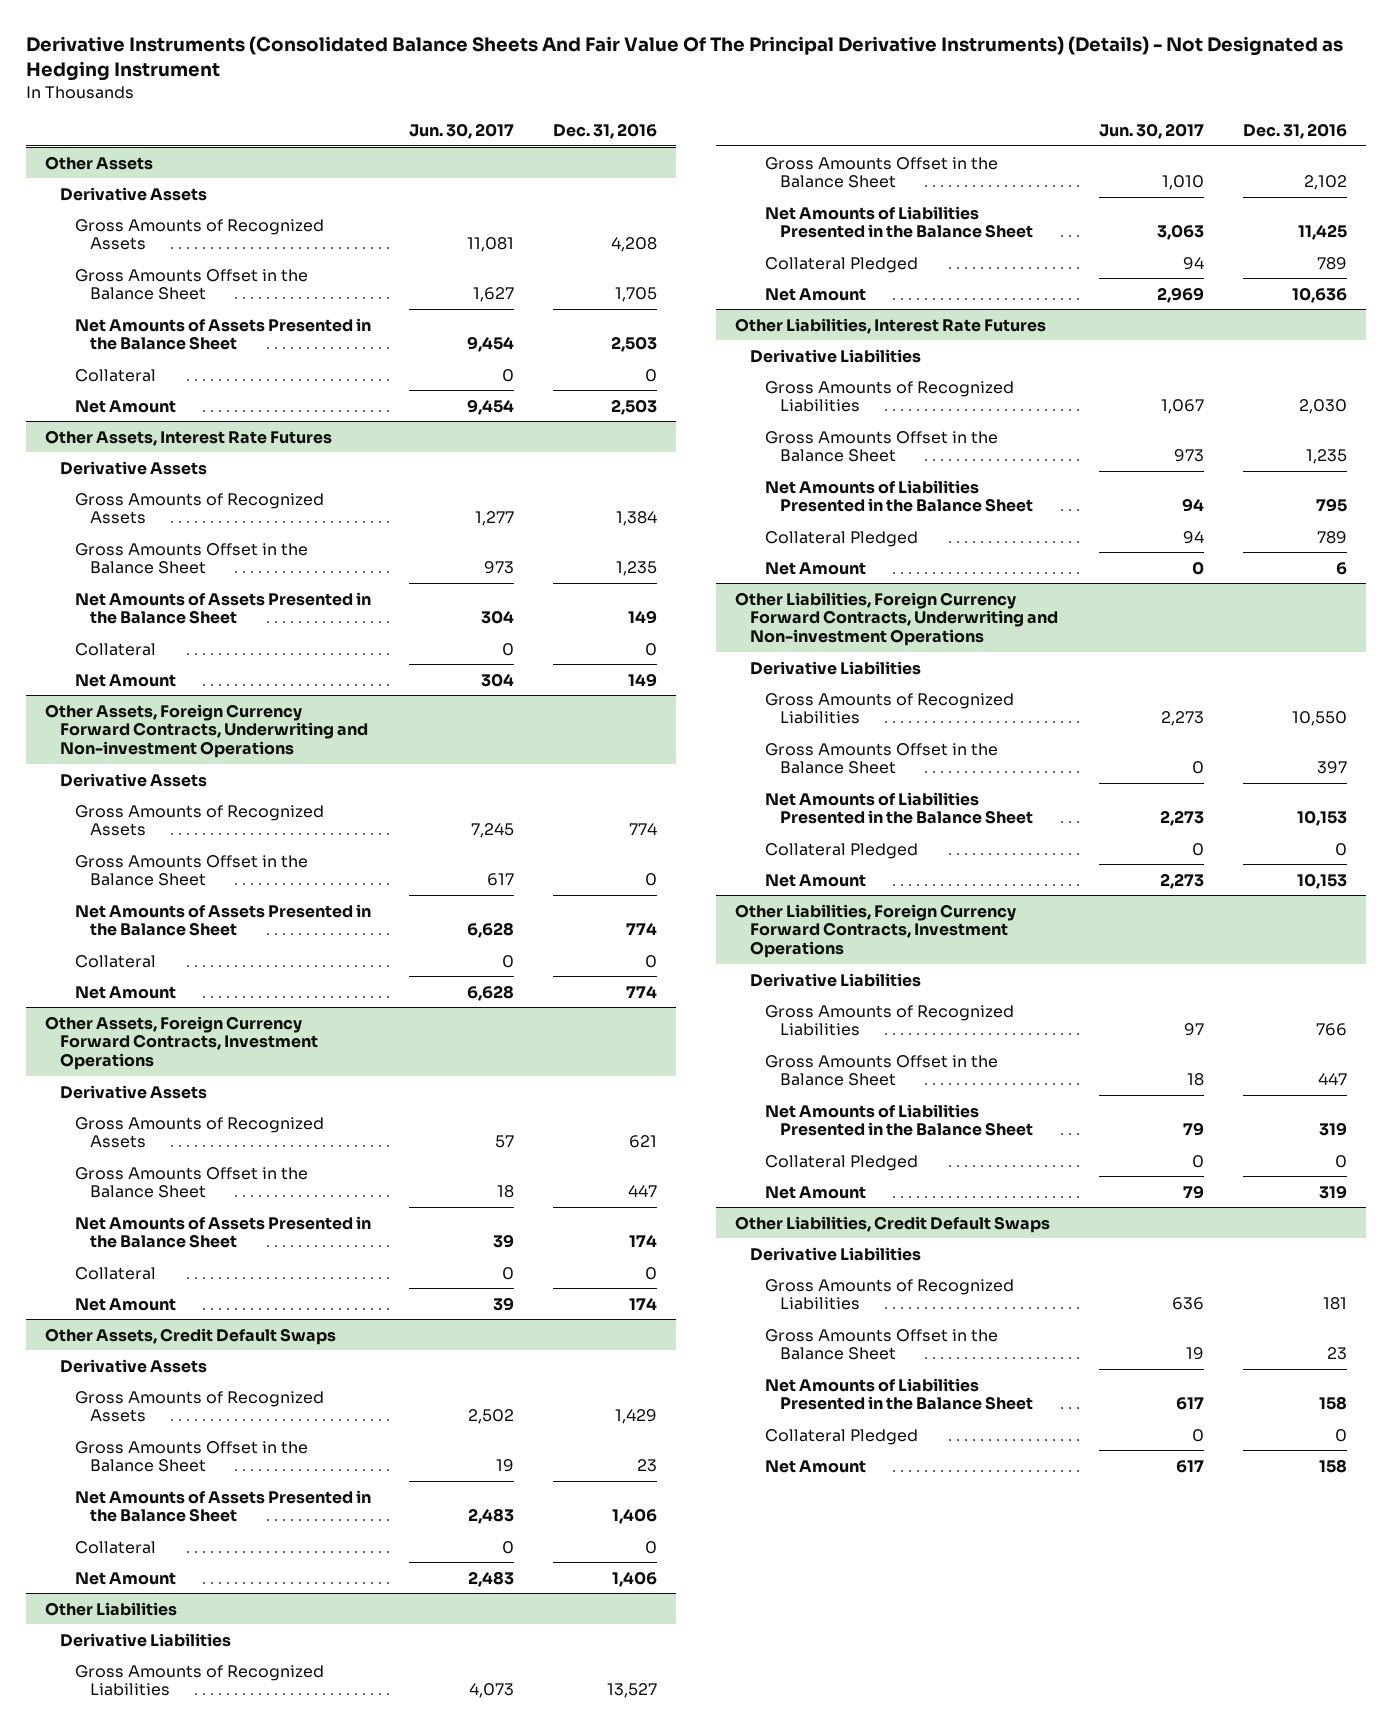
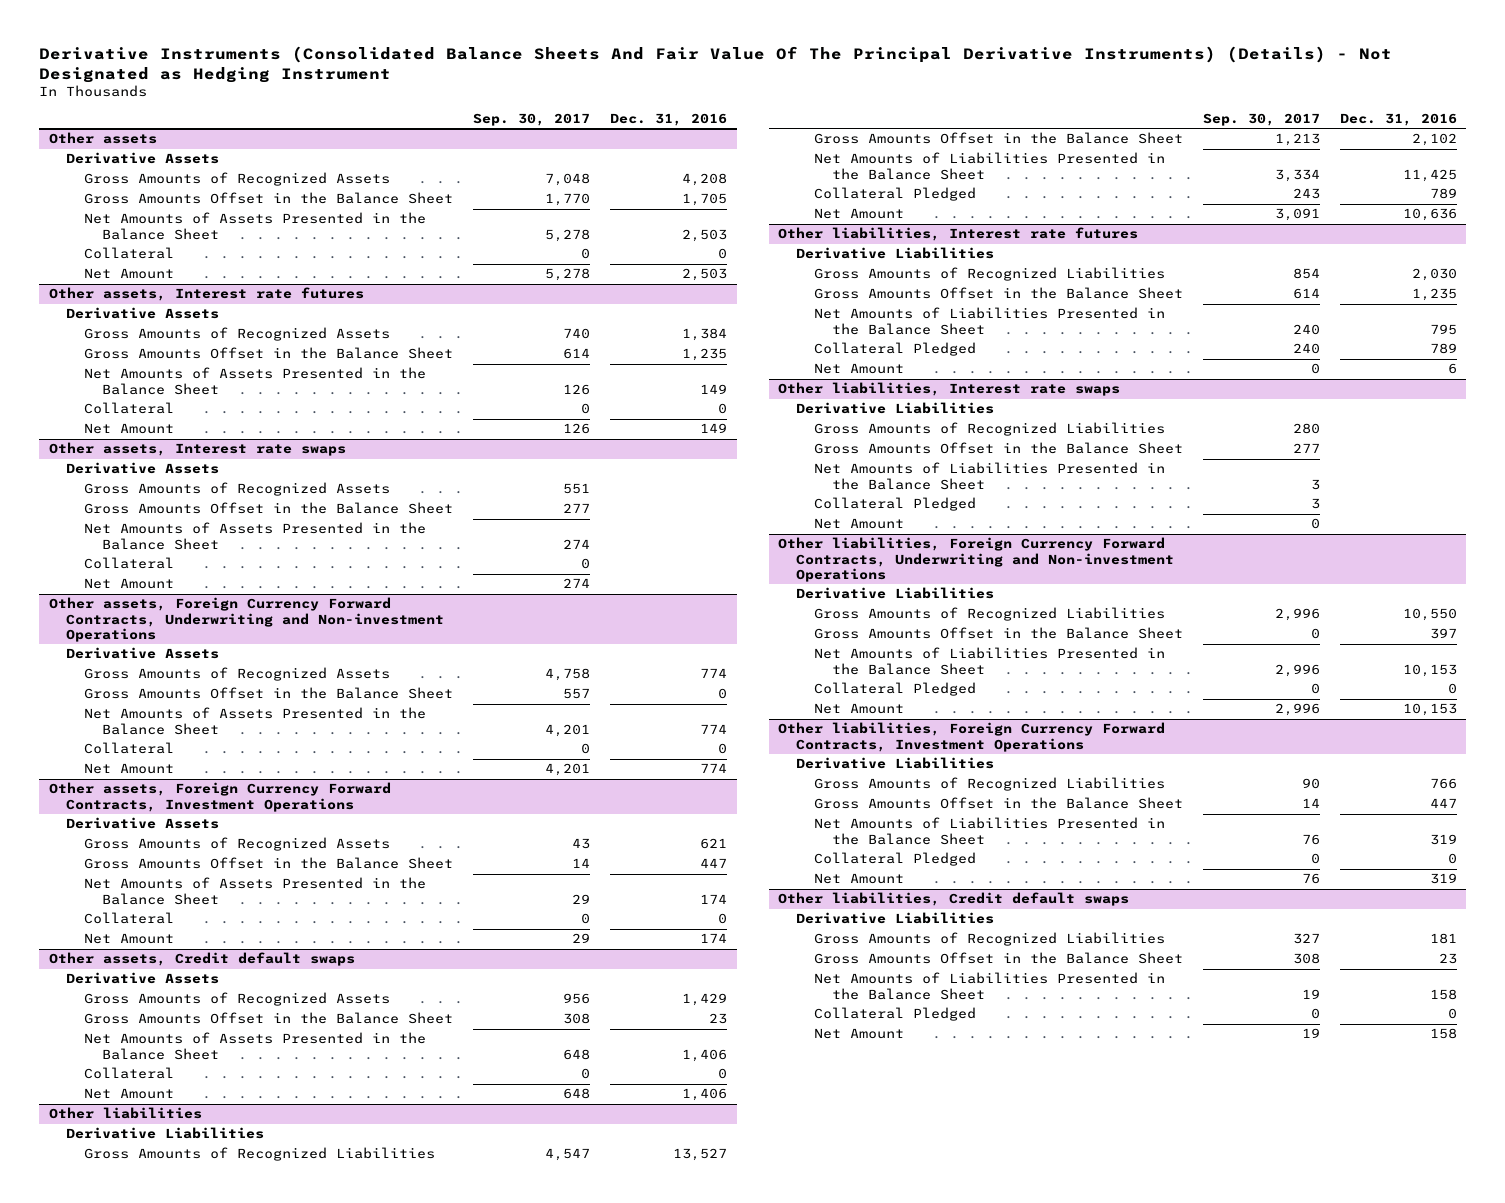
[409,122,515,139] Jun. 30, 2017 -> none
none -> [473,113,591,127] Sep. 30, 2017
[45,155,154,170] Other Assets -> [48,132,157,145] Other assets
[45,429,333,446] Other Assets, Interest Rate Futures -> [48,287,364,302] Other assets, Interest rate futures
[45,703,369,758] Other Assets, Foreign Currency Forward Contracts, Underwriting and Non-investment Operations -> none
none -> [48,442,346,457] Other assets, Interest rate swaps
none -> [84,482,391,497] Gross Amounts of Recognized Assets
none -> [84,502,454,515] Gross Amounts Offset in the Balance Sheet
none -> [84,522,427,550] Net Amounts of Assets Presented in the Balance Sheet
none -> [84,557,175,570] Collateral
none -> [84,578,175,590] Net Amount
none -> [48,597,445,642] Other assets, Foreign Currency Forward Contracts, Underwriting and Non-investment Operations
none -> [66,647,220,660] Derivative Assets
[45,1015,319,1070] Other Assets, Foreign Currency Forward Contracts, Investment Operations -> [48,782,391,812] Other assets, Foreign Currency Forward Contracts, Investment Operations
[45,1327,337,1345] Other Assets, Credit Default Swaps -> [48,952,355,967] Other assets, Credit default swaps
[45,1601,178,1616] Other Liabilities -> [48,1107,202,1120] Other liabilities
[735,317,1047,334] Other Liabilities, Interest Rate Futures -> [778,227,1139,242] Other liabilities, Interest rate futures
[735,591,1059,646] Other Liabilities, Foreign Currency Forward Contracts, Underwriting and Non-investment Operations -> none
none -> [778,382,1121,397] Other liabilities, Interest rate swaps
none -> [814,422,1166,437] Gross Amounts of Recognized Liabilities
none -> [814,442,1184,455] Gross Amounts Offset in the Balance Sheet
none -> [814,462,1166,490] Net Amounts of Liabilities Presented in the Balance Sheet
none -> [814,497,977,512] Collateral Pledged
none -> [814,518,905,530] Net Amount
none -> [778,537,1175,582] Other liabilities, Foreign Currency Forward Contracts, Underwriting and Non-investment Operations
none -> [796,587,995,600] Derivative Liabilities
[735,903,1017,958] Other Liabilities, Foreign Currency Forward Contracts, Investment Operations -> [778,722,1166,752] Other liabilities, Foreign Currency Forward Contracts, Investment Operations
[735,1215,1051,1233] Other Liabilities, Credit Default Swaps -> [778,892,1130,907] Other liabilities, Credit default swaps

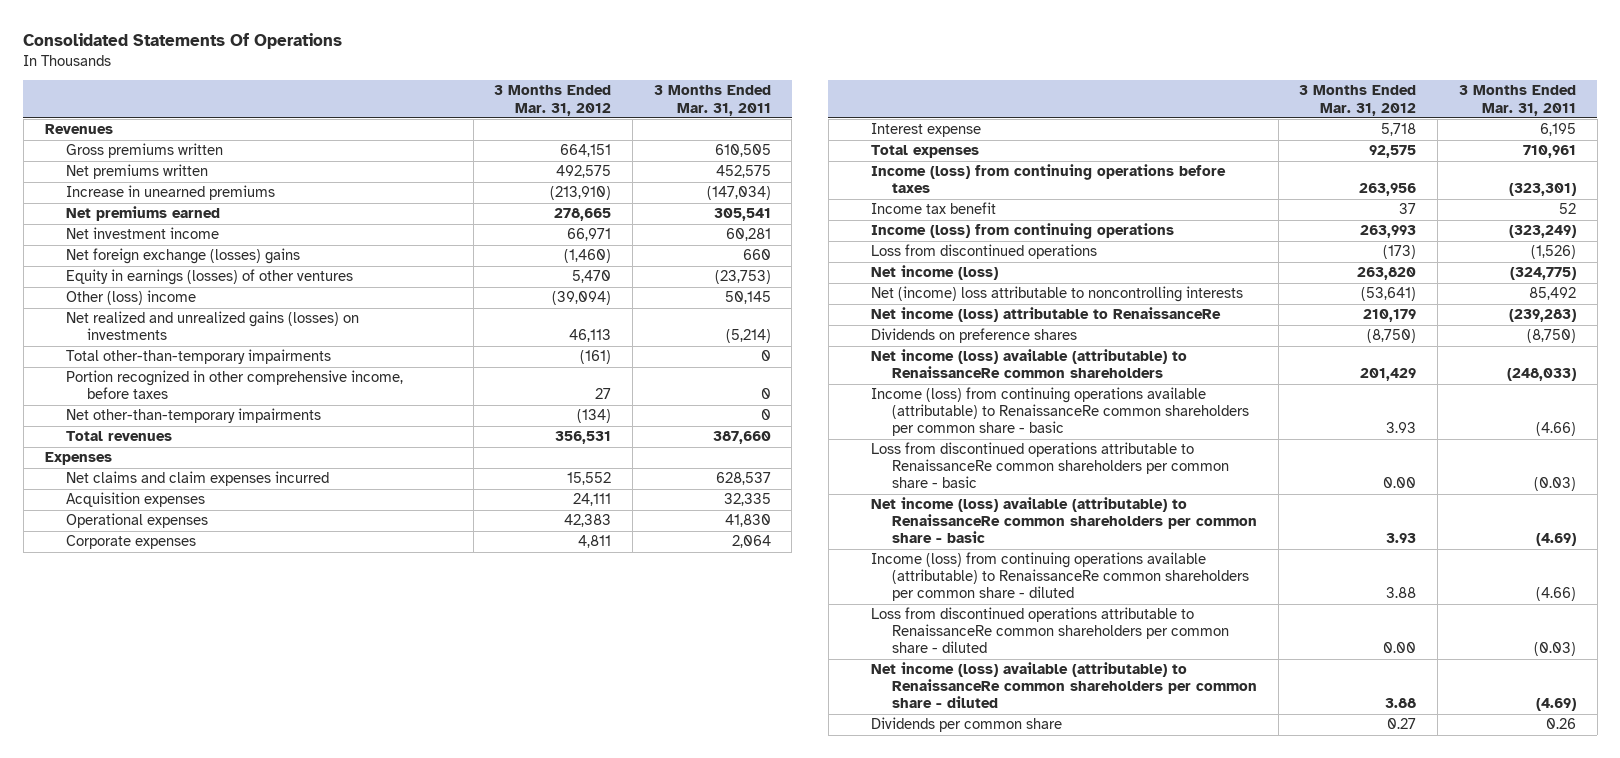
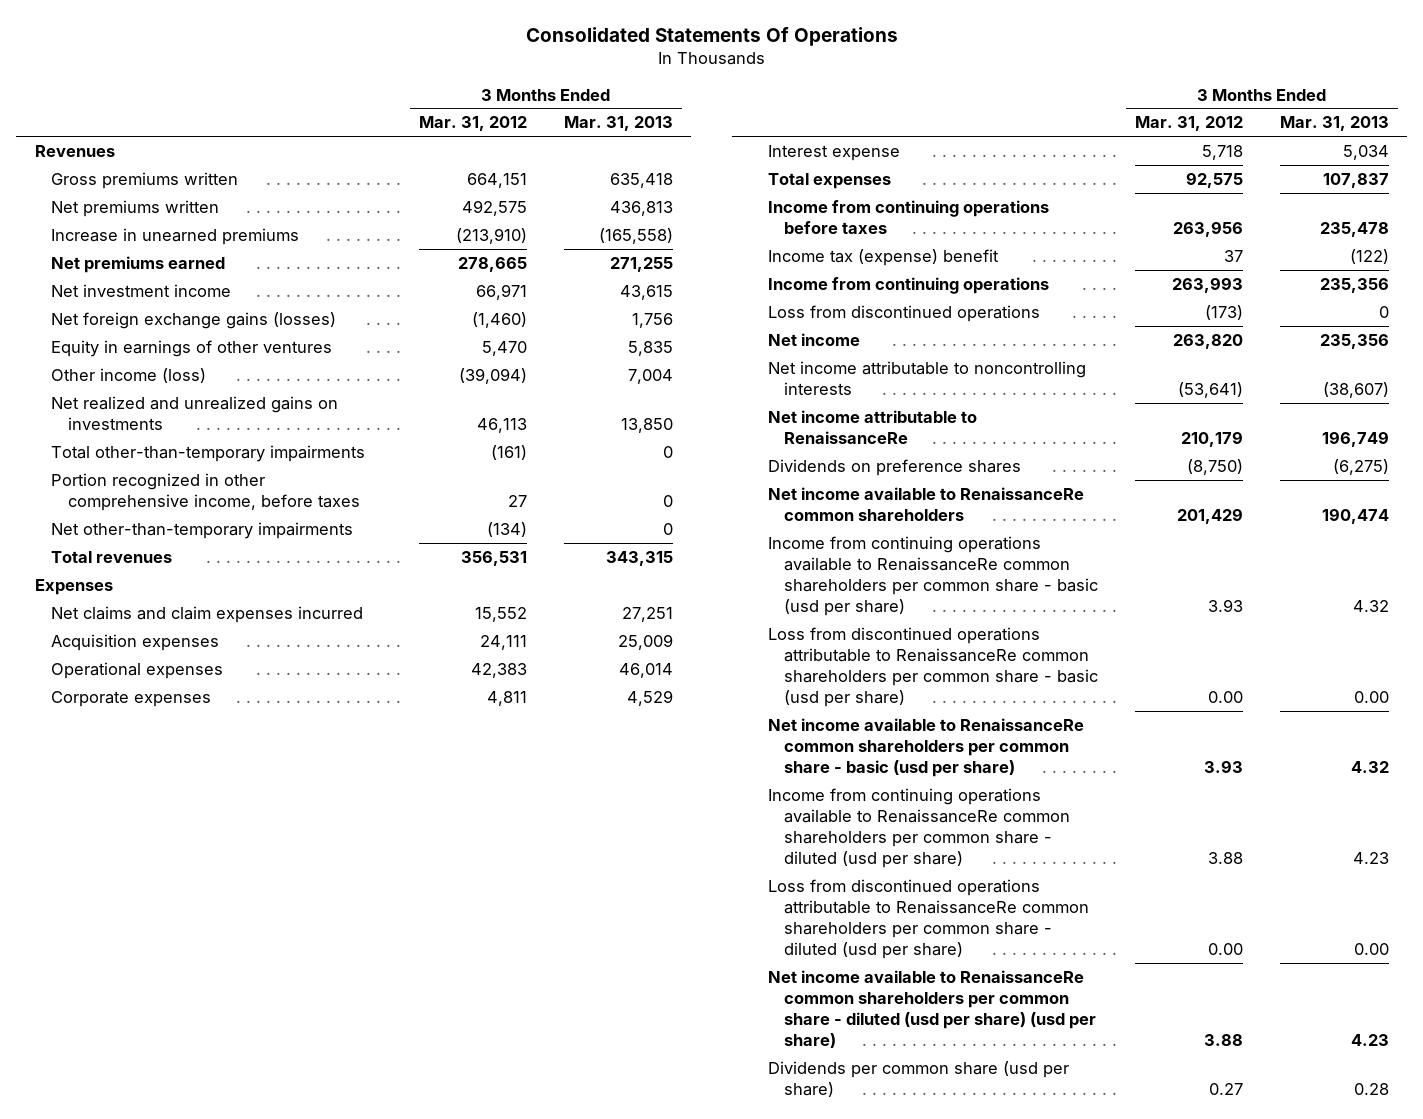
[653,85,771,116] 3 Months Ended Mar. 31, 2011 -> none
none -> [563,116,673,132] Mar. 31, 2013
[65,248,300,265] Net foreign exchange (losses) gains -> [51,311,337,329] Net foreign exchange gains (losses)
[65,269,353,286] Equity in earnings (losses) of other ventures -> [51,339,333,357] Equity in earnings of other ventures
[65,290,196,306] Other (loss) income -> [51,367,207,383] Other income (loss)
[65,311,359,341] Net realized and unrealized gains (losses) on investments -> [51,395,339,431] Net realized and unrealized gains on investments
[870,164,1226,194] Income (loss) from continuing operations before taxes -> [767,199,1049,235] Income from continuing operations before taxes
[870,202,996,215] Income tax benefit -> [767,248,999,266] Income tax (expense) benefit
[870,223,1174,240] Income (loss) from continuing operations -> [767,276,1049,294] Income from continuing operations
[870,265,998,281] Net income (loss) -> [767,332,860,346] Net income
[870,286,1243,303] Net (income) loss attributable to noncontrolling interests -> [767,360,1086,396] Net income attributable to noncontrolling interests
[870,307,1221,323] Net income (loss) attributable to RenaissanceRe -> [767,409,977,445] Net income attributable to RenaissanceRe
[870,349,1187,379] Net income (loss) available (attributable) to RenaissanceRe common shareholders -> [767,486,1084,522] Net income available to RenaissanceRe common shareholders
[870,387,1250,437] Income (loss) from continuing operations available (attributable) to RenaissanceRe common shareholders per common share - basic -> [767,535,1099,617] Income from continuing operations available to RenaissanceRe common shareholders per common share - basic (usd per share)
[870,442,1230,489] Loss from discontinued operations attributable to RenaissanceRe common shareholders per common share - basic -> [767,626,1099,708] Loss from discontinued operations attributable to RenaissanceRe common shareholders per common share - basic (usd per share)
[870,497,1258,544] Net income (loss) available (attributable) to RenaissanceRe common shareholders per common share - basic -> [767,717,1084,778] Net income available to RenaissanceRe common shareholders per common share - basic (usd per share)
[870,552,1250,602] Income (loss) from continuing operations available (attributable) to RenaissanceRe common shareholders per common share - diluted -> [767,787,1071,869] Income from continuing operations available to RenaissanceRe common shareholders per common share - diluted (usd per share)
[870,607,1230,654] Loss from discontinued operations attributable to RenaissanceRe common shareholders per common share - diluted -> [767,878,1090,960] Loss from discontinued operations attributable to RenaissanceRe common shareholders per common share - diluted (usd per share)
[870,662,1258,709] Net income (loss) available (attributable) to RenaissanceRe common shareholders per common share - diluted -> [767,969,1097,1049] Net income available to RenaissanceRe common shareholders per common share - diluted (usd per share) (usd per share)
[870,717,1062,733] Dividends per common share -> [767,1060,1069,1098] Dividends per common share (usd per share)

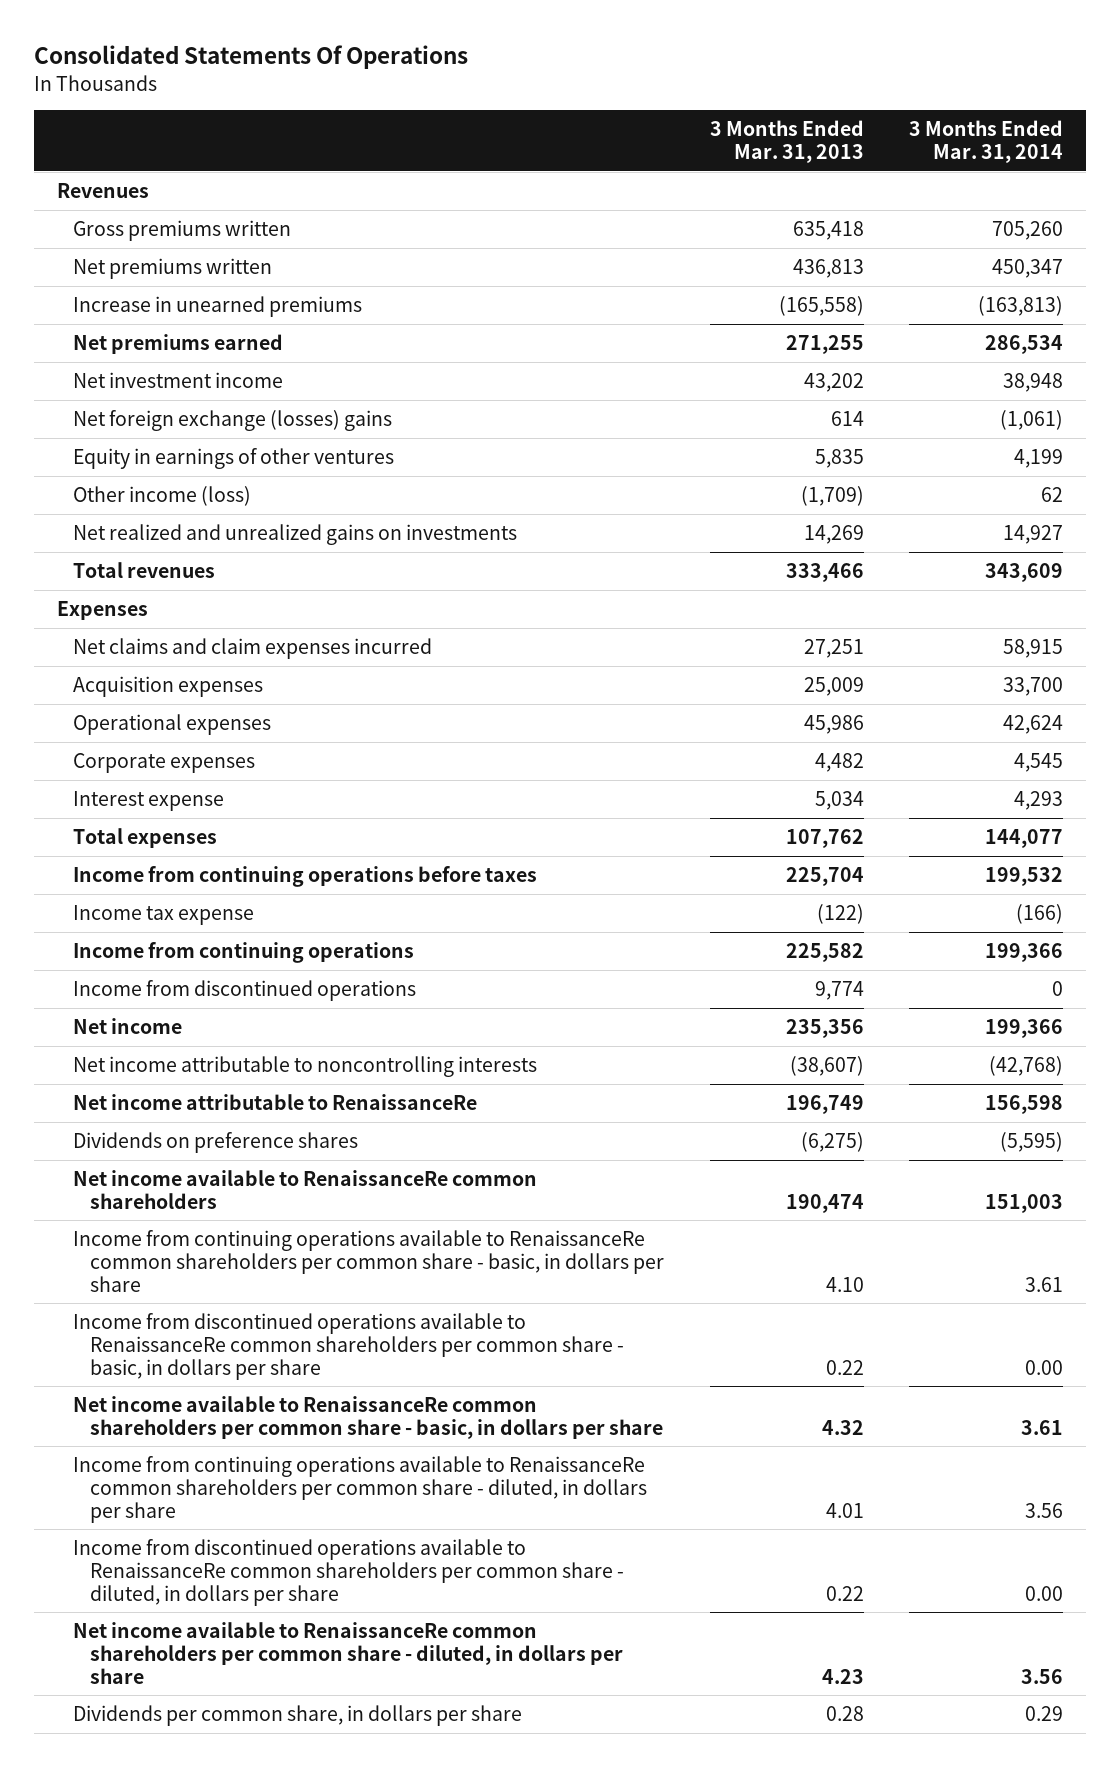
[418,116,527,132] Mar. 31, 2012 -> none
none -> [909,120,1064,164] 3 Months Ended Mar. 31, 2014
[619,284,673,300] 43,615 -> [803,372,864,392] 43,202
[51,311,337,329] Net foreign exchange gains (losses) -> [73,409,393,431] Net foreign exchange (losses) gains
[631,312,673,328] 1,756 -> [830,410,864,426] 614
[51,444,366,462] Total other-than-temporary impairments -> none
[51,472,361,512] Portion recognized in other comprehensive income, before taxes -> none
[51,521,354,539] Net other-than-temporary impairments -> none
[627,368,673,384] 7,004 -> [800,485,864,506] (1,709)
[620,418,673,434] 13,850 -> [803,524,864,544] 14,269
[605,550,673,566] 343,315 -> [785,562,864,582] 333,466
[618,662,673,678] 46,014 -> [803,714,864,734] 45,986
[626,689,673,706] 4,529 -> [814,752,864,772] 4,482
[1322,172,1389,188] 107,837 -> [785,828,864,848] 107,762
[1319,222,1389,238] 235,478 -> [785,866,864,886] 225,704
[767,248,999,266] Income tax (expense) benefit -> [73,904,255,925] Income tax expense
[1319,277,1389,293] 235,356 -> [785,942,864,962] 225,582
[767,304,1040,322] Loss from discontinued operations -> [73,979,417,1001] Income from discontinued operations
[1378,305,1389,318] 0 -> [814,980,864,1000] 9,774
[767,535,1099,617] Income from continuing operations available to RenaissanceRe common shareholders per common share - basic (usd per share) -> [73,1229,664,1292] Income from continuing operations available to RenaissanceRe common shareholders per common share - basic, in dollars per share
[1352,600,1389,613] 4.32 -> [825,1276,864,1292] 4.10
[767,626,1099,708] Loss from discontinued operations attributable to RenaissanceRe common shareholders per common share - basic (usd per share) -> [73,1312,624,1380] Income from discontinued operations available to RenaissanceRe common shareholders per common share - basic, in dollars per share
[1353,691,1389,704] 0.00 -> [825,1359,864,1375] 0.22
[767,717,1084,778] Net income available to RenaissanceRe common shareholders per common share - basic (usd per share) -> [73,1395,663,1439] Net income available to RenaissanceRe common shareholders per common share - basic, in dollars per share
[767,787,1071,869] Income from continuing operations available to RenaissanceRe common shareholders per common share - diluted (usd per share) -> [73,1455,647,1523] Income from continuing operations available to RenaissanceRe common shareholders per common share - diluted, in dollars per share
[1352,852,1389,865] 4.23 -> [825,1502,864,1518] 4.01
[767,878,1090,960] Loss from discontinued operations attributable to RenaissanceRe common shareholders per common share - diluted (usd per share) -> [73,1538,624,1606] Income from discontinued operations available to RenaissanceRe common shareholders per common share - diluted, in dollars per share
[1353,943,1389,956] 0.00 -> [825,1585,864,1601] 0.22
[767,969,1097,1049] Net income available to RenaissanceRe common shareholders per common share - diluted (usd per share) (usd per share) -> [73,1621,623,1684] Net income available to RenaissanceRe common shareholders per common share - diluted, in dollars per share
[767,1060,1069,1098] Dividends per common share (usd per share) -> [73,1704,523,1726] Dividends per common share, in dollars per share

